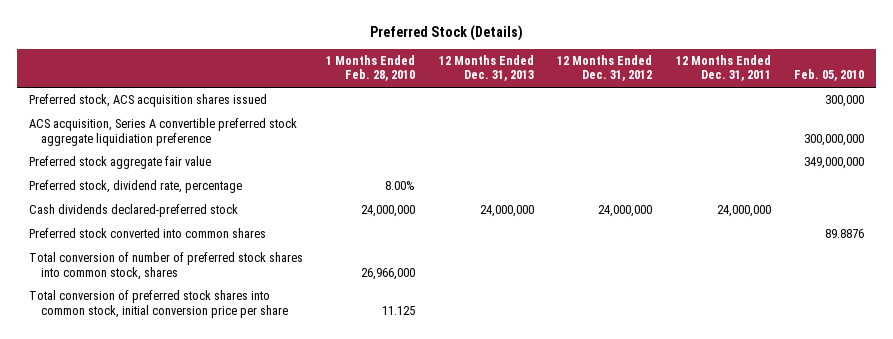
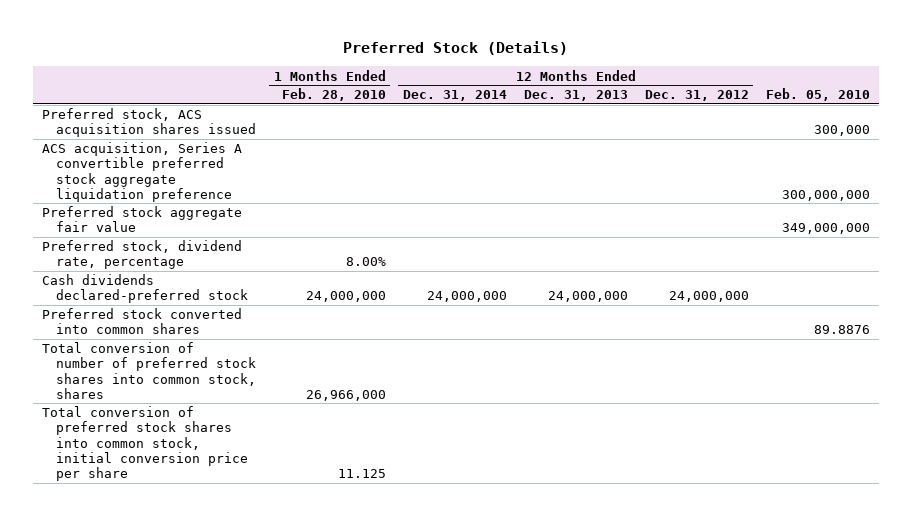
[675,55,771,82] 12 Months Ended Dec. 31, 2011 -> none
none -> [402,90,507,102] Dec. 31, 2014
[29,118,298,146] ACS acquisition, Series A convertible preferred stock aggregate liquidiation preference -> [41,142,242,202] ACS acquisition, Series A convertible preferred stock aggregate liquidation preference

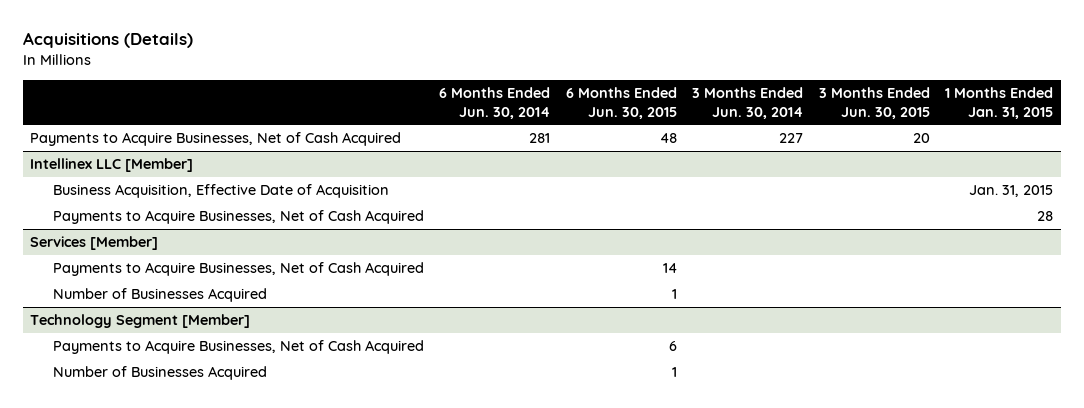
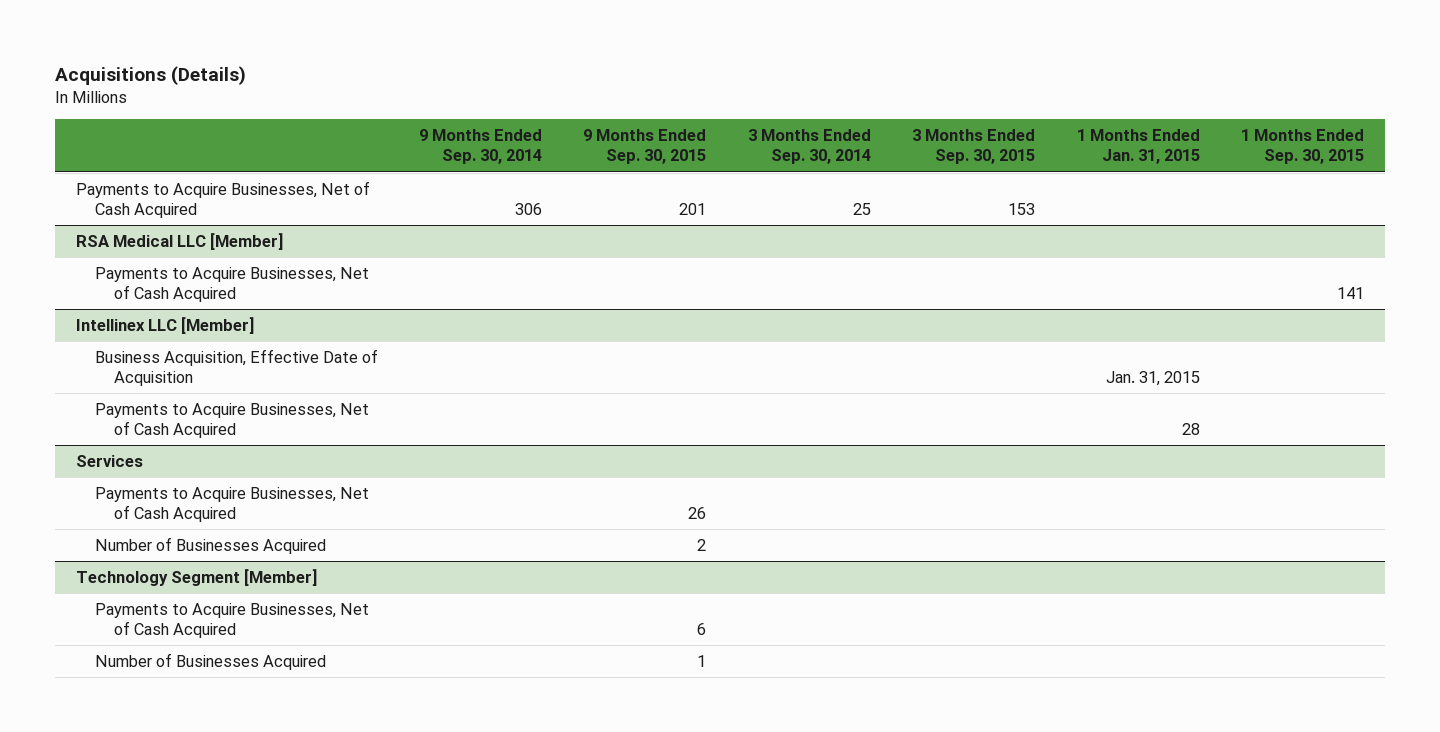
[439,87,551,119] 6 Months Ended Jun. 30, 2014 -> none
[565,87,677,119] 6 Months Ended Jun. 30, 2015 -> none
[692,87,804,119] 3 Months Ended Jun. 30, 2014 -> none
[818,87,930,119] 3 Months Ended Jun. 30, 2015 -> none
none -> [419,129,543,165] 9 Months Ended Sep. 30, 2014
none -> [583,129,707,165] 9 Months Ended Sep. 30, 2015
none -> [747,129,871,165] 3 Months Ended Sep. 30, 2014
none -> [912,129,1036,165] 3 Months Ended Sep. 30, 2015
none -> [1240,129,1364,165] 1 Months Ended Sep. 30, 2015
none -> [75,232,284,250] RSA Medical LLC [Member]
none -> [94,266,369,302] Payments to Acquire Businesses, Net of Cash Acquired
[30,236,159,251] Services [Member] -> [75,454,143,467] Services

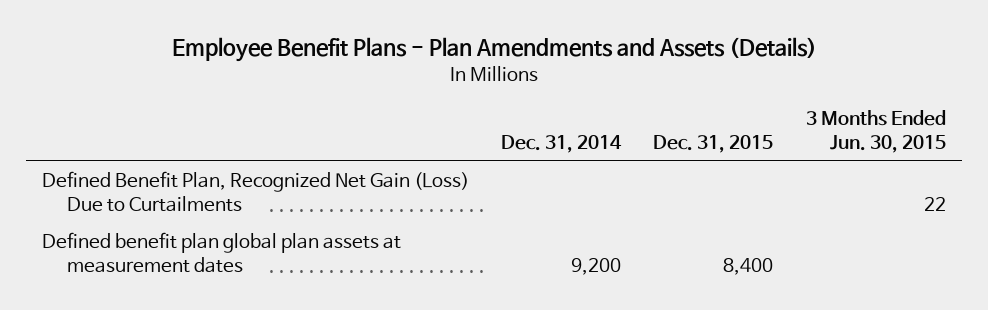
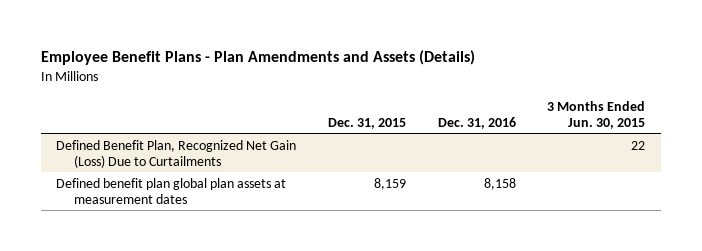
[501,134,623,153] Dec. 31, 2014 -> none
none -> [437,116,516,129] Dec. 31, 2016
[723,257,774,275] 8,400 -> [374,177,407,190] 8,159

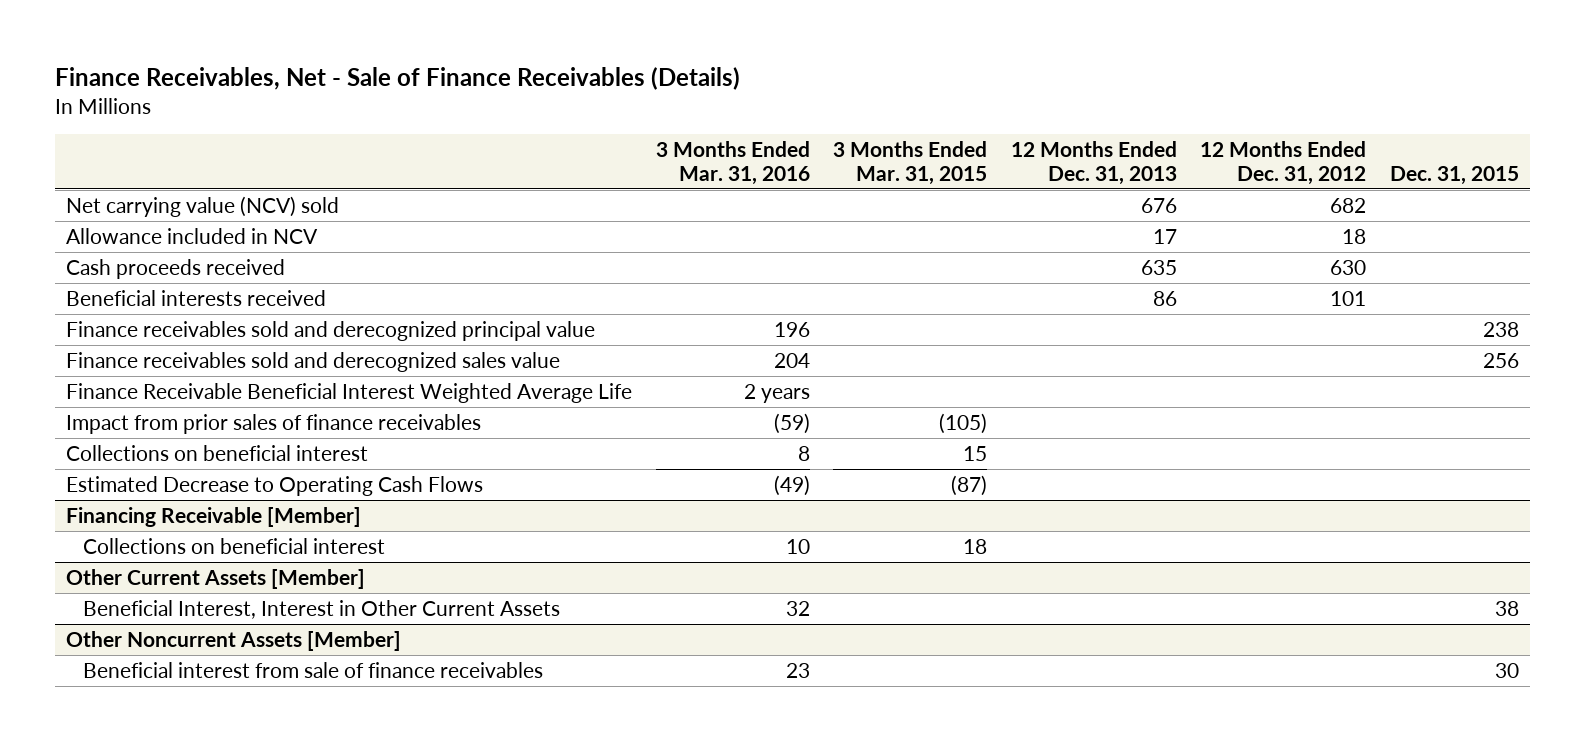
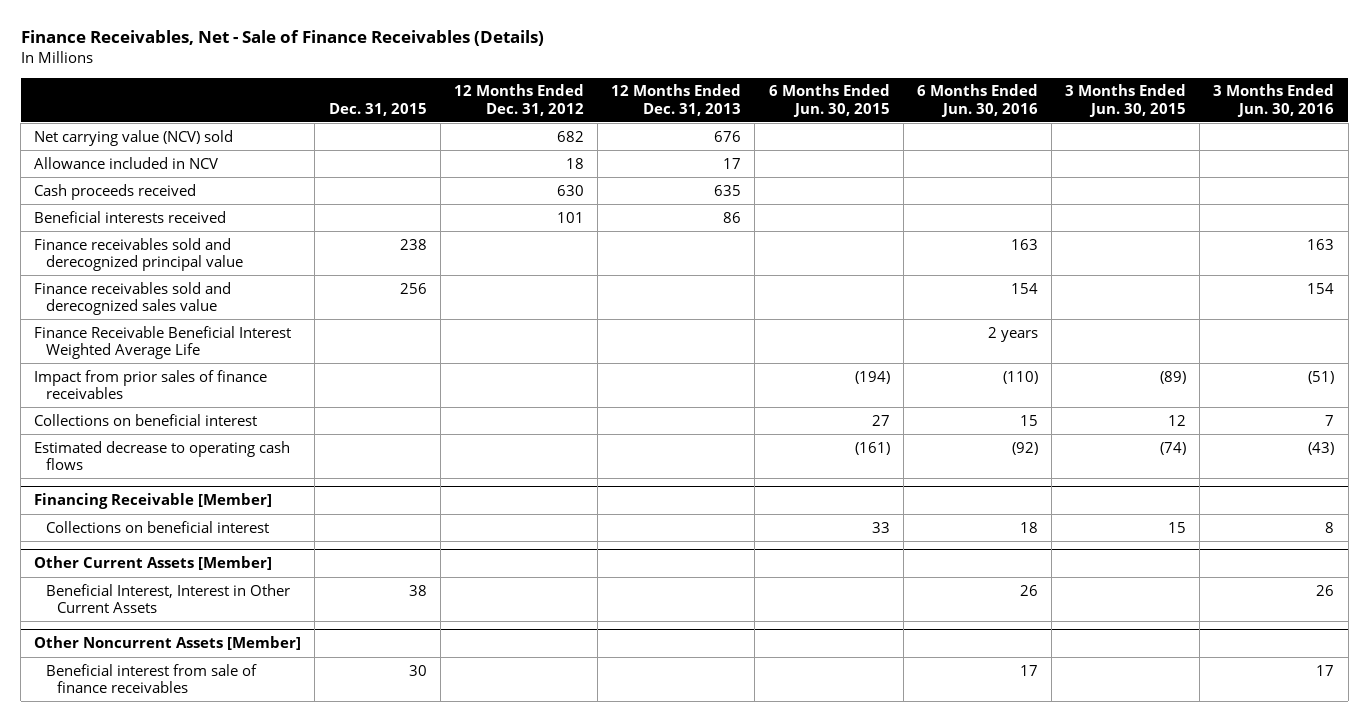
[655,140,810,185] 3 Months Ended Mar. 31, 2016 -> none
[833,140,988,185] 3 Months Ended Mar. 31, 2015 -> none
none -> [768,84,890,117] 6 Months Ended Jun. 30, 2015
none -> [916,84,1038,117] 6 Months Ended Jun. 30, 2016
none -> [1065,84,1187,117] 3 Months Ended Jun. 30, 2015
none -> [1213,84,1335,117] 3 Months Ended Jun. 30, 2016
[66,475,484,496] Estimated Decrease to Operating Cash Flows -> [34,440,291,471] Estimated decrease to operating cash flows

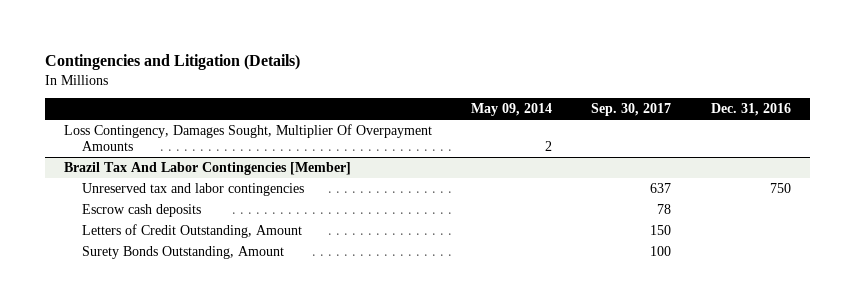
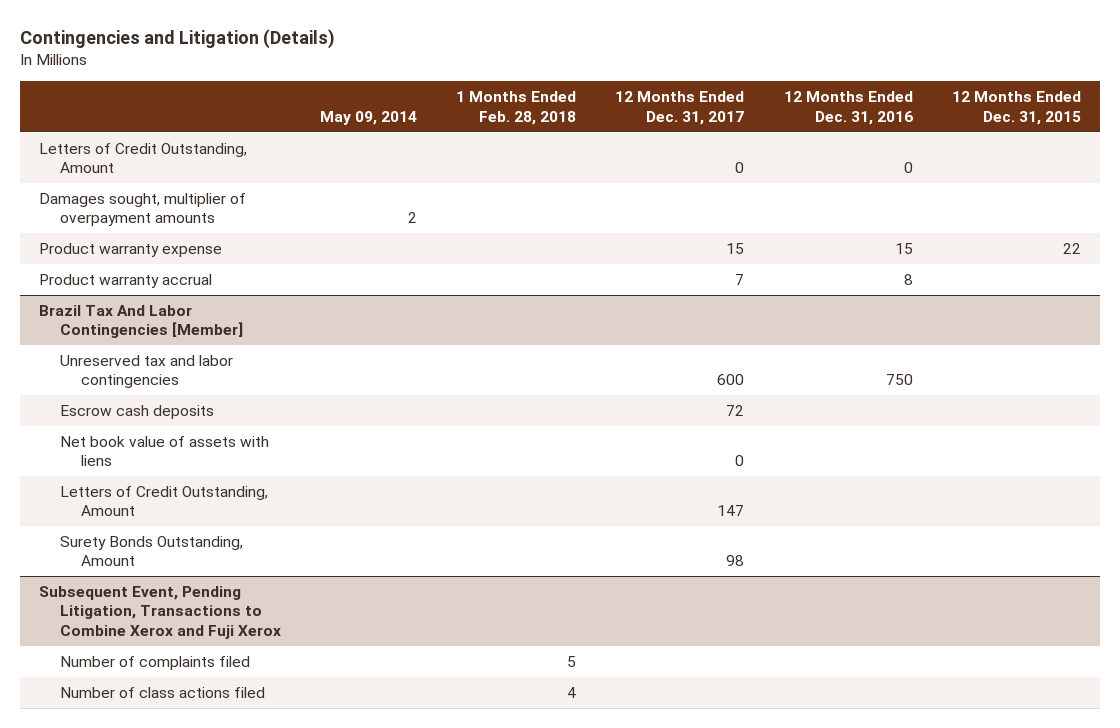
[591,103,672,117] Sep. 30, 2017 -> none
[710,103,791,117] Dec. 31, 2016 -> none
none -> [456,91,577,125] 1 Months Ended Feb. 28, 2018
none -> [615,91,745,125] 12 Months Ended Dec. 31, 2017
none -> [783,91,913,125] 12 Months Ended Dec. 31, 2016
none -> [951,91,1081,125] 12 Months Ended Dec. 31, 2015
none -> [39,143,248,174] Letters of Credit Outstanding, Amount
[64,123,433,152] Loss Contingency, Damages Sought, Multiplier Of Overpayment Amounts -> [39,193,247,227] Damages sought, multiplier of overpayment amounts
none -> [39,243,223,258] Product warranty expense
none -> [39,274,213,289] Product warranty accrual
none -> [60,436,270,467] Net book value of assets with liens
none -> [39,586,282,639] Subsequent Event, Pending Litigation, Transactions to Combine Xerox and Fuji Xerox
none -> [60,656,251,671] Number of complaints filed
none -> [60,687,266,699] Number of class actions filed

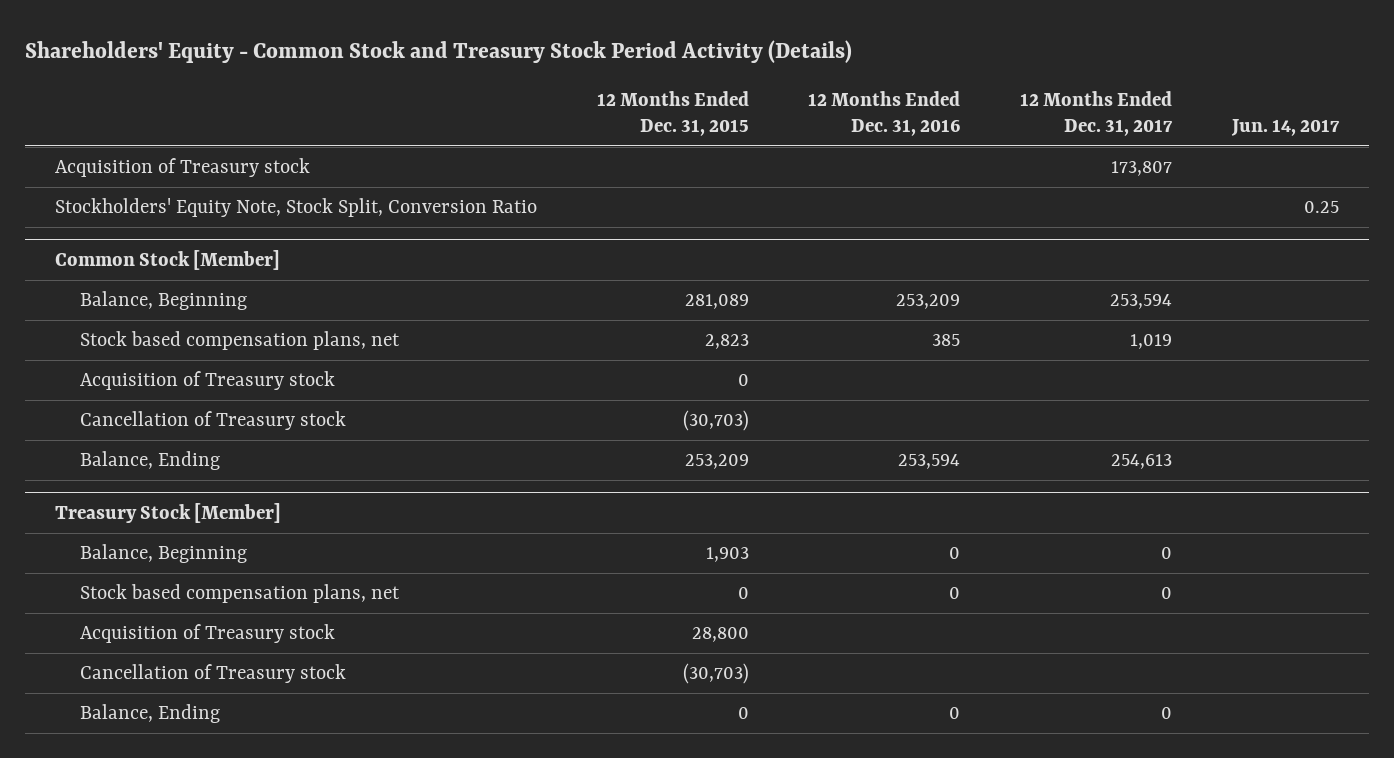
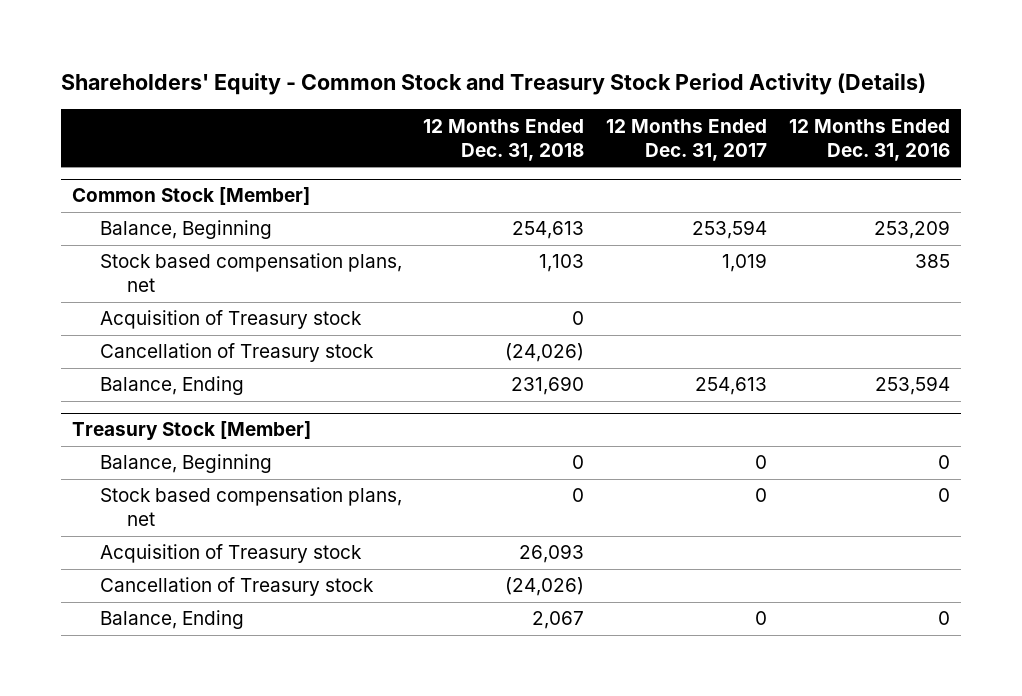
[596,91,749,136] 12 Months Ended Dec. 31, 2015 -> none
[1230,118,1340,136] Jun. 14, 2017 -> none
none -> [423,118,585,161] 12 Months Ended Dec. 31, 2018
[54,158,310,178] Acquisition of Treasury stock -> none
[54,198,537,218] Stockholders' Equity Note, Stock Split, Conversion Ratio -> none

